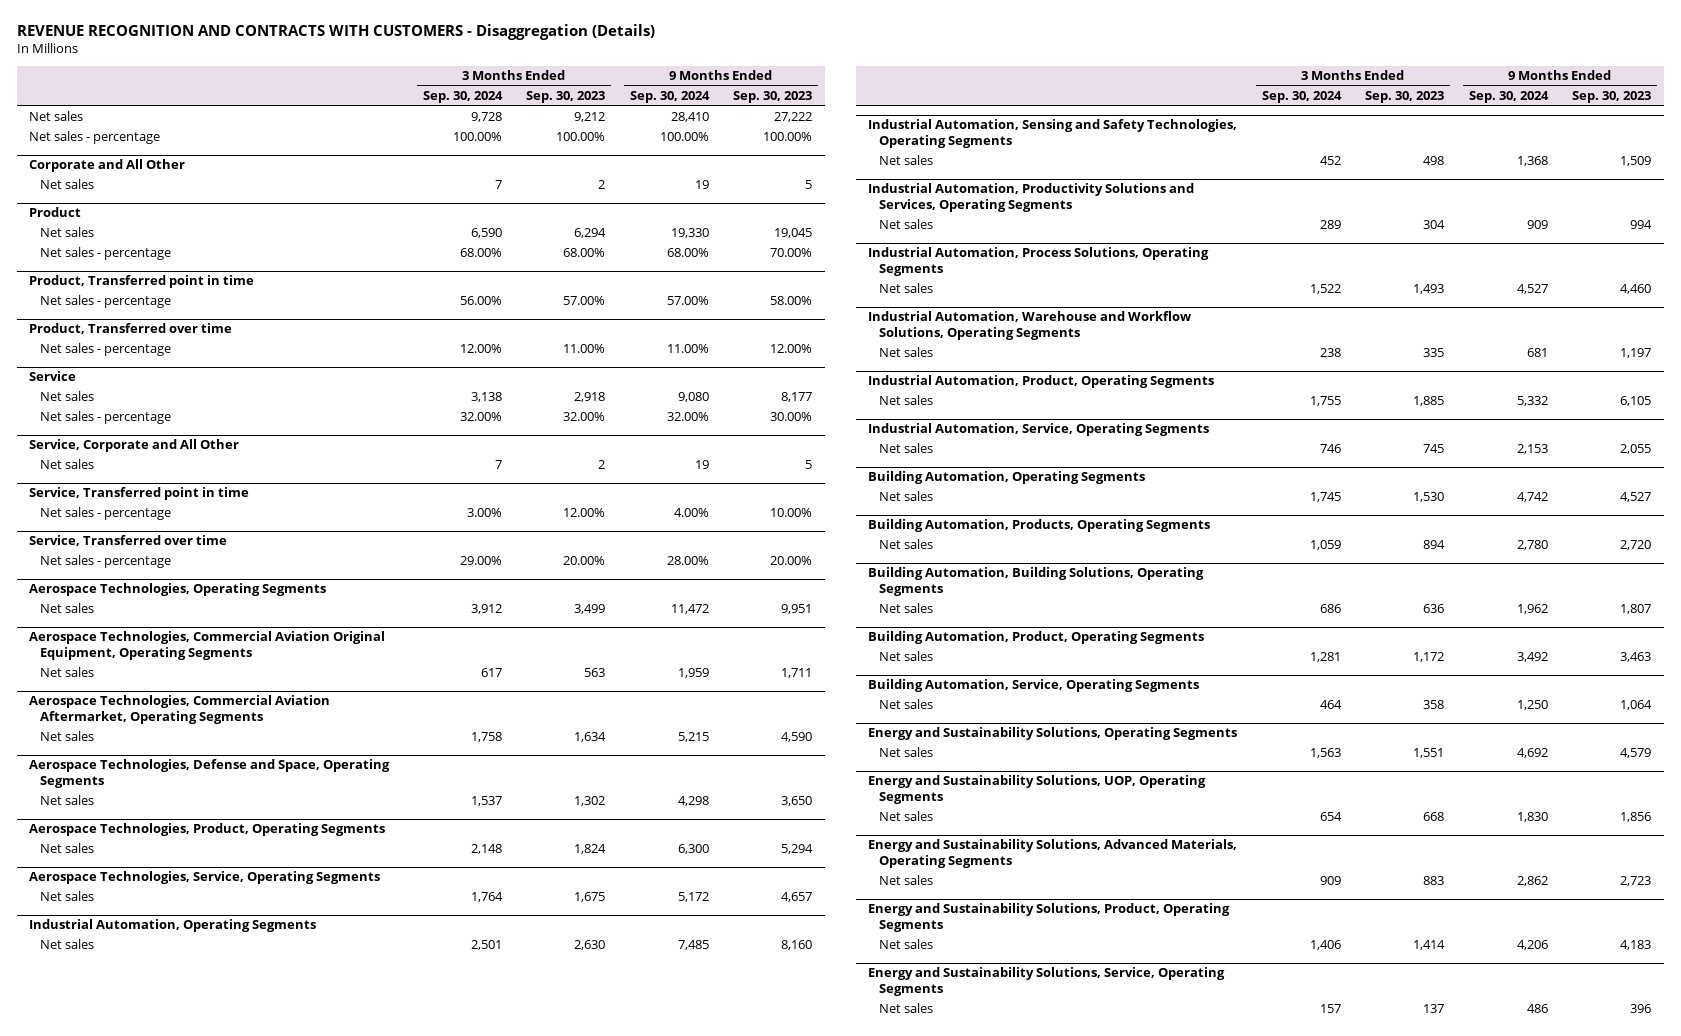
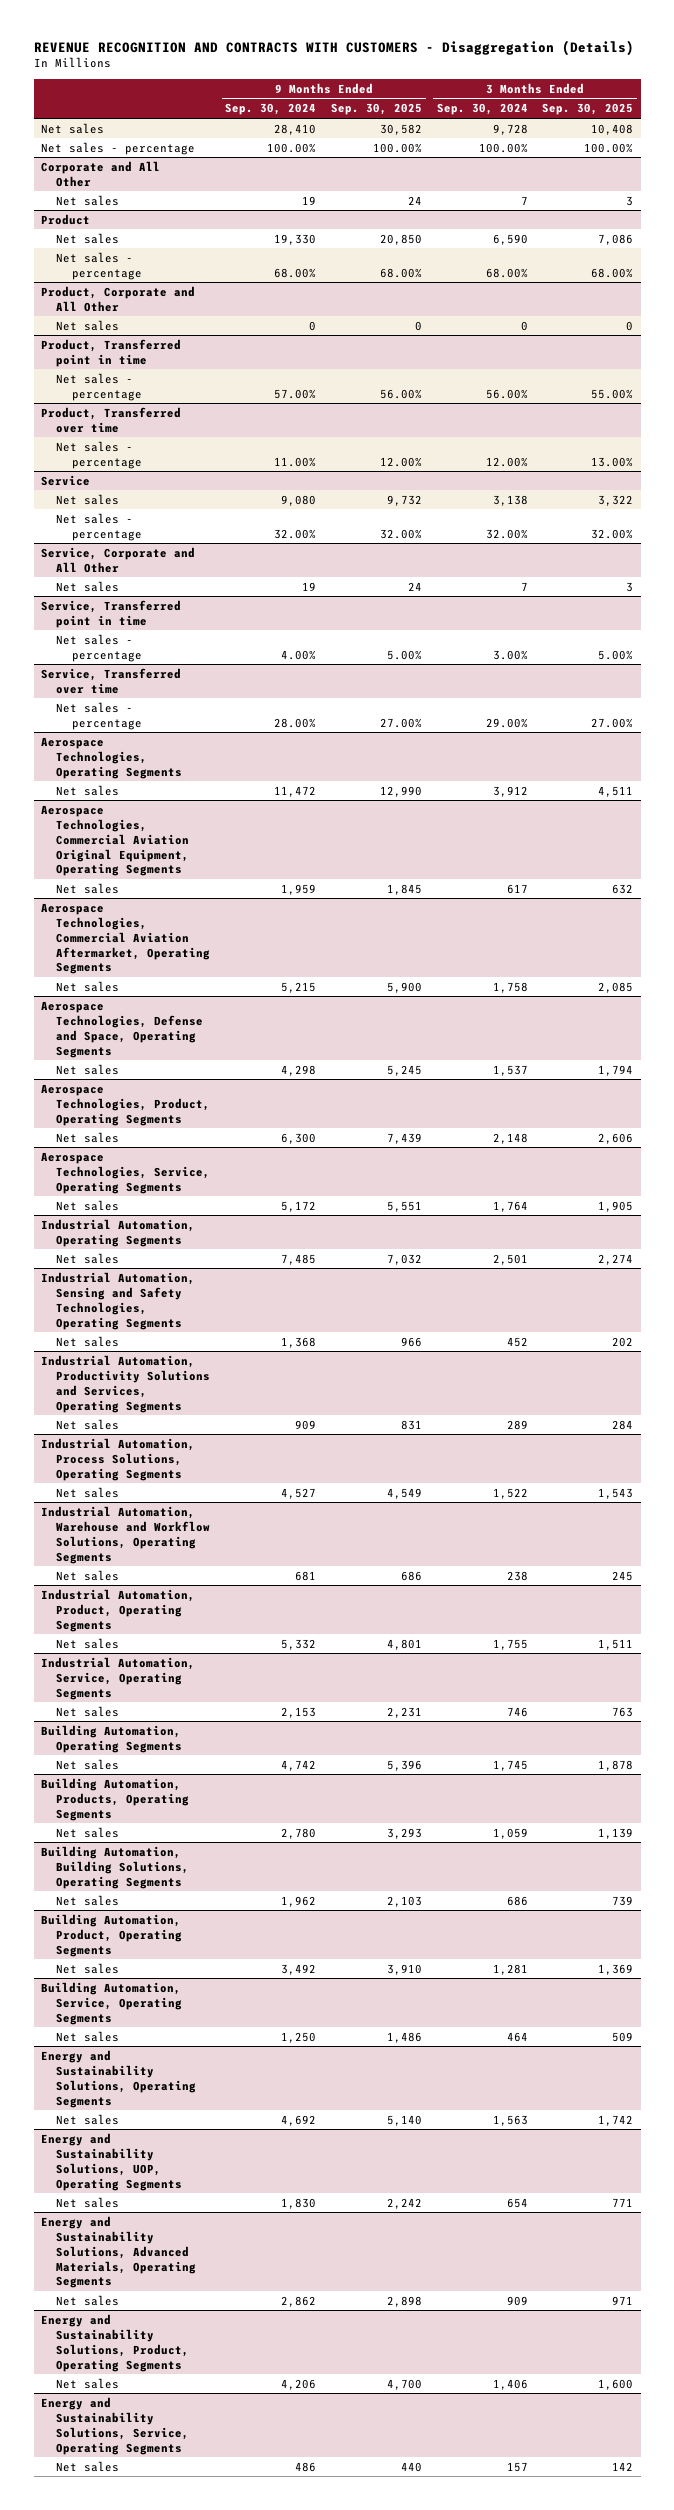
[526,91,606,104] Sep. 30, 2023 -> none
[733,91,813,104] Sep. 30, 2023 -> none
none -> [330,103,422,116] Sep. 30, 2025
none -> [542,103,634,116] Sep. 30, 2025
none -> [41,285,196,312] Product, Corporate and All Other
none -> [56,319,120,331] Net sales

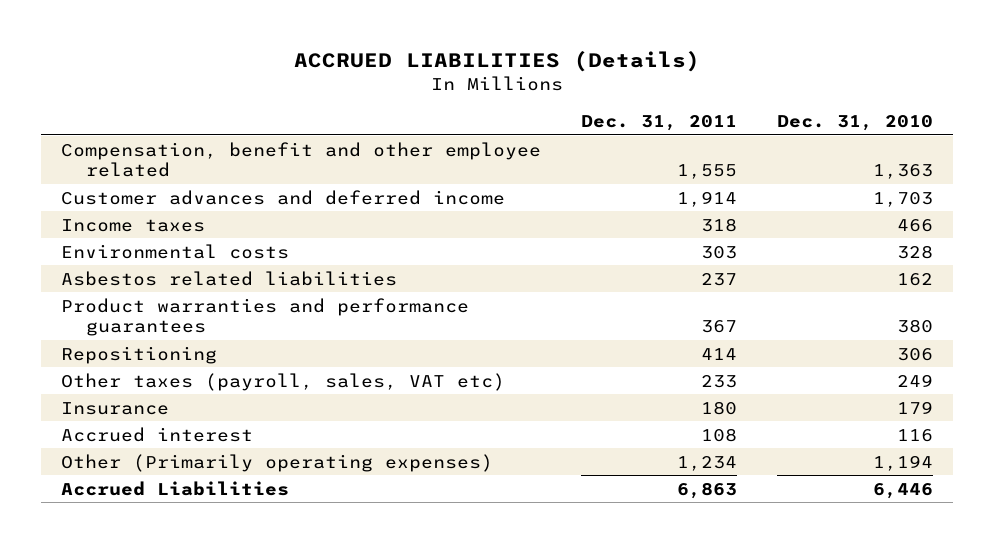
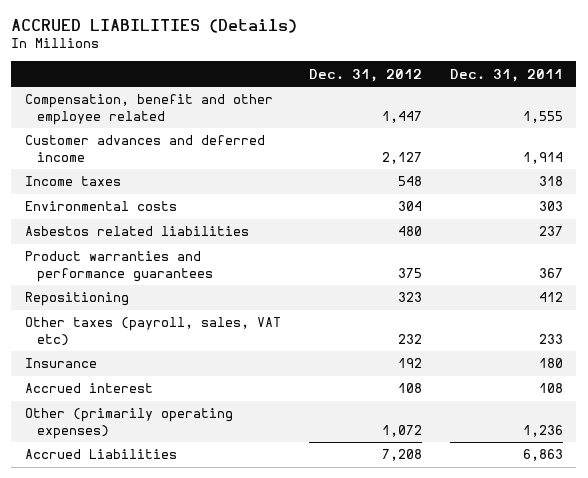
[777,114,934,131] Dec. 31, 2010 -> none
none -> [308,68,422,82] Dec. 31, 2012
[701,347,738,360] 414 -> [538,292,563,303] 412
[61,453,494,472] Other (Primarily operating expenses) -> [24,408,233,439] Other (primarily operating expenses)
[677,455,738,471] 1,234 -> [522,424,563,437] 1,236

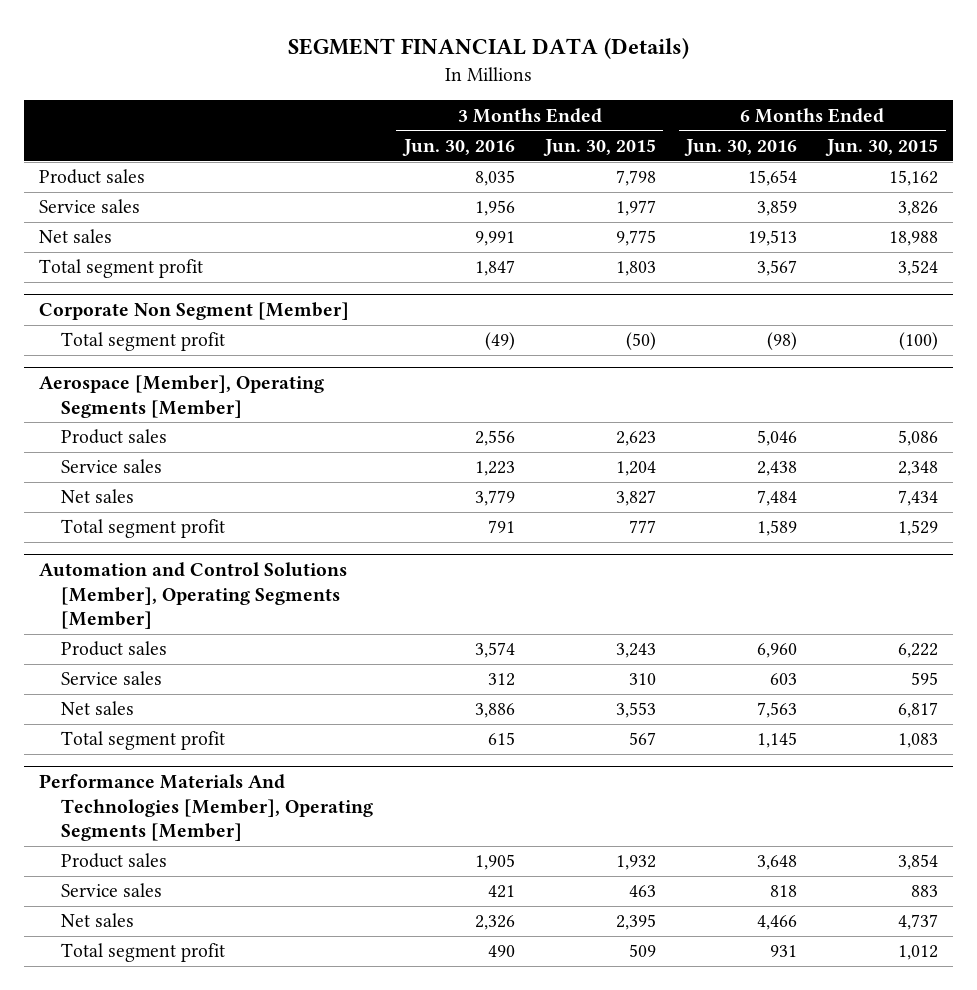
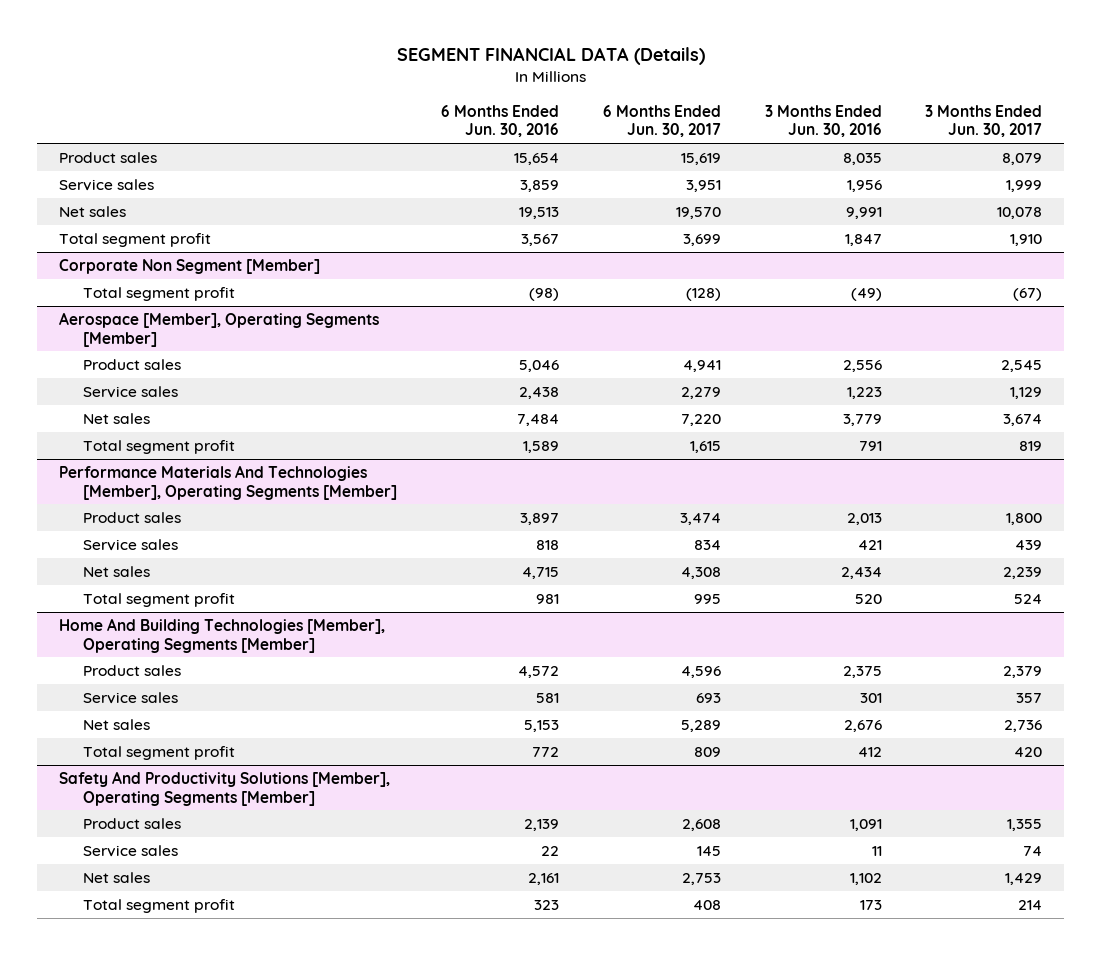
[542,138,656,156] Jun. 30, 2015 -> none
[825,138,939,156] Jun. 30, 2015 -> none
none -> [602,104,721,138] 6 Months Ended Jun. 30, 2017
none -> [925,104,1043,138] 3 Months Ended Jun. 30, 2017
[39,561,348,630] Automation and Control Solutions [Member], Operating Segments [Member] -> none
[61,641,168,657] Product sales -> none
[61,671,163,686] Service sales -> none
[61,701,135,716] Net sales -> none
[61,731,226,751] Total segment profit -> none
[474,854,515,871] 1,905 -> [846,512,882,525] 2,013
[757,855,798,871] 3,648 -> [519,512,559,525] 3,897
[474,915,515,931] 2,326 -> [840,566,882,579] 2,434
[757,915,798,931] 4,466 -> [521,566,559,579] 4,715
[487,945,515,958] 490 -> [854,593,882,604] 520
[770,945,798,958] 931 -> [535,593,559,604] 981
none -> [58,617,385,653] Home And Building Technologies [Member], Operating Segments [Member]
none -> [82,664,181,676] Product sales
none -> [82,691,178,704] Service sales
none -> [82,718,150,730] Net sales
none -> [82,745,235,760] Total segment profit
none -> [58,770,390,806] Safety And Productivity Solutions [Member], Operating Segments [Member]
none -> [82,817,181,829] Product sales
none -> [82,844,178,857] Service sales
none -> [82,871,150,883] Net sales
none -> [82,898,235,913] Total segment profit

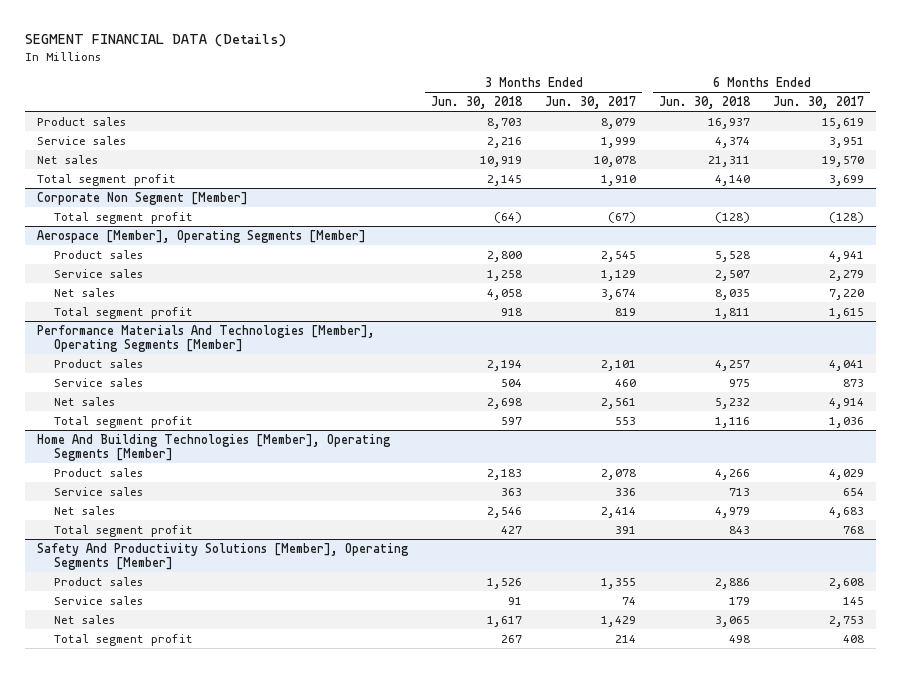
[440,104,559,138] 6 Months Ended Jun. 30, 2016 -> none
[764,104,882,138] 3 Months Ended Jun. 30, 2016 -> none
none -> [430,96,523,110] Jun. 30, 2018
none -> [659,96,752,110] Jun. 30, 2018
[679,512,721,525] 3,474 -> [829,359,865,371] 4,041
[1006,512,1043,525] 1,800 -> [601,359,637,371] 2,101
[693,539,721,550] 834 -> [843,378,865,387] 873
[1015,539,1043,550] 439 -> [615,378,637,387] 460
[680,566,721,579] 4,308 -> [829,397,865,409] 4,914
[1003,566,1043,579] 2,239 -> [601,397,637,409] 2,561
[693,593,721,604] 995 -> [829,416,865,428] 1,036
[1014,593,1043,604] 524 -> [615,416,637,425] 553
[680,665,721,678] 4,596 -> [829,468,865,480] 4,029
[1003,665,1043,678] 2,379 -> [601,468,637,480] 2,078
[695,692,721,703] 693 -> [843,487,865,496] 654
[1016,692,1043,703] 357 -> [615,487,637,496] 336
[680,719,721,732] 5,289 -> [829,506,865,518] 4,683
[1004,719,1043,732] 2,736 -> [601,506,637,518] 2,414
[693,746,721,757] 809 -> [843,525,865,534] 768
[1014,746,1043,757] 420 -> [615,525,637,534] 391

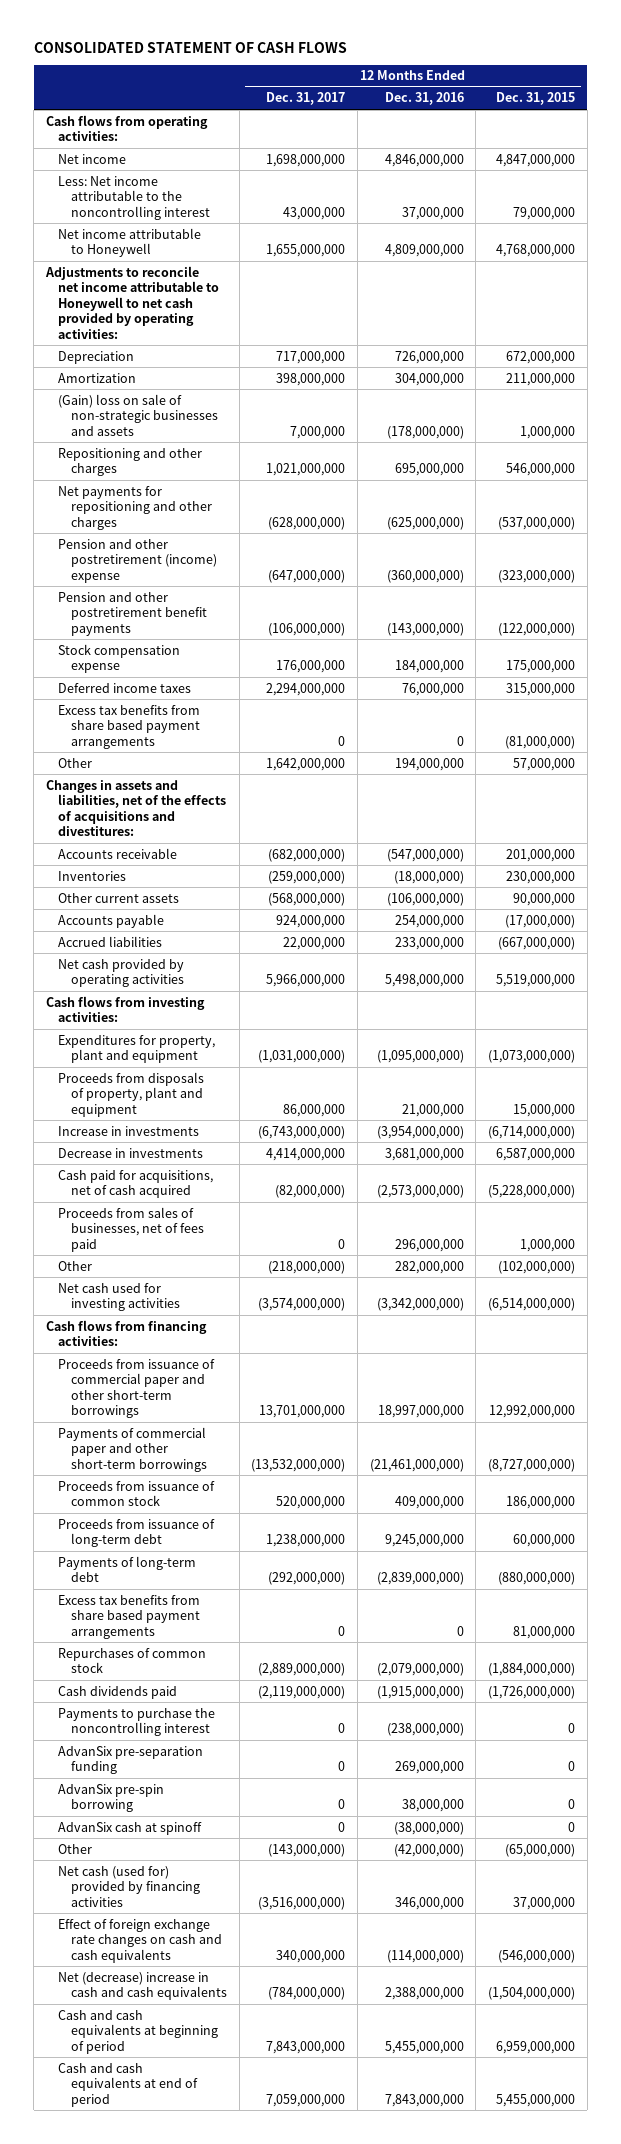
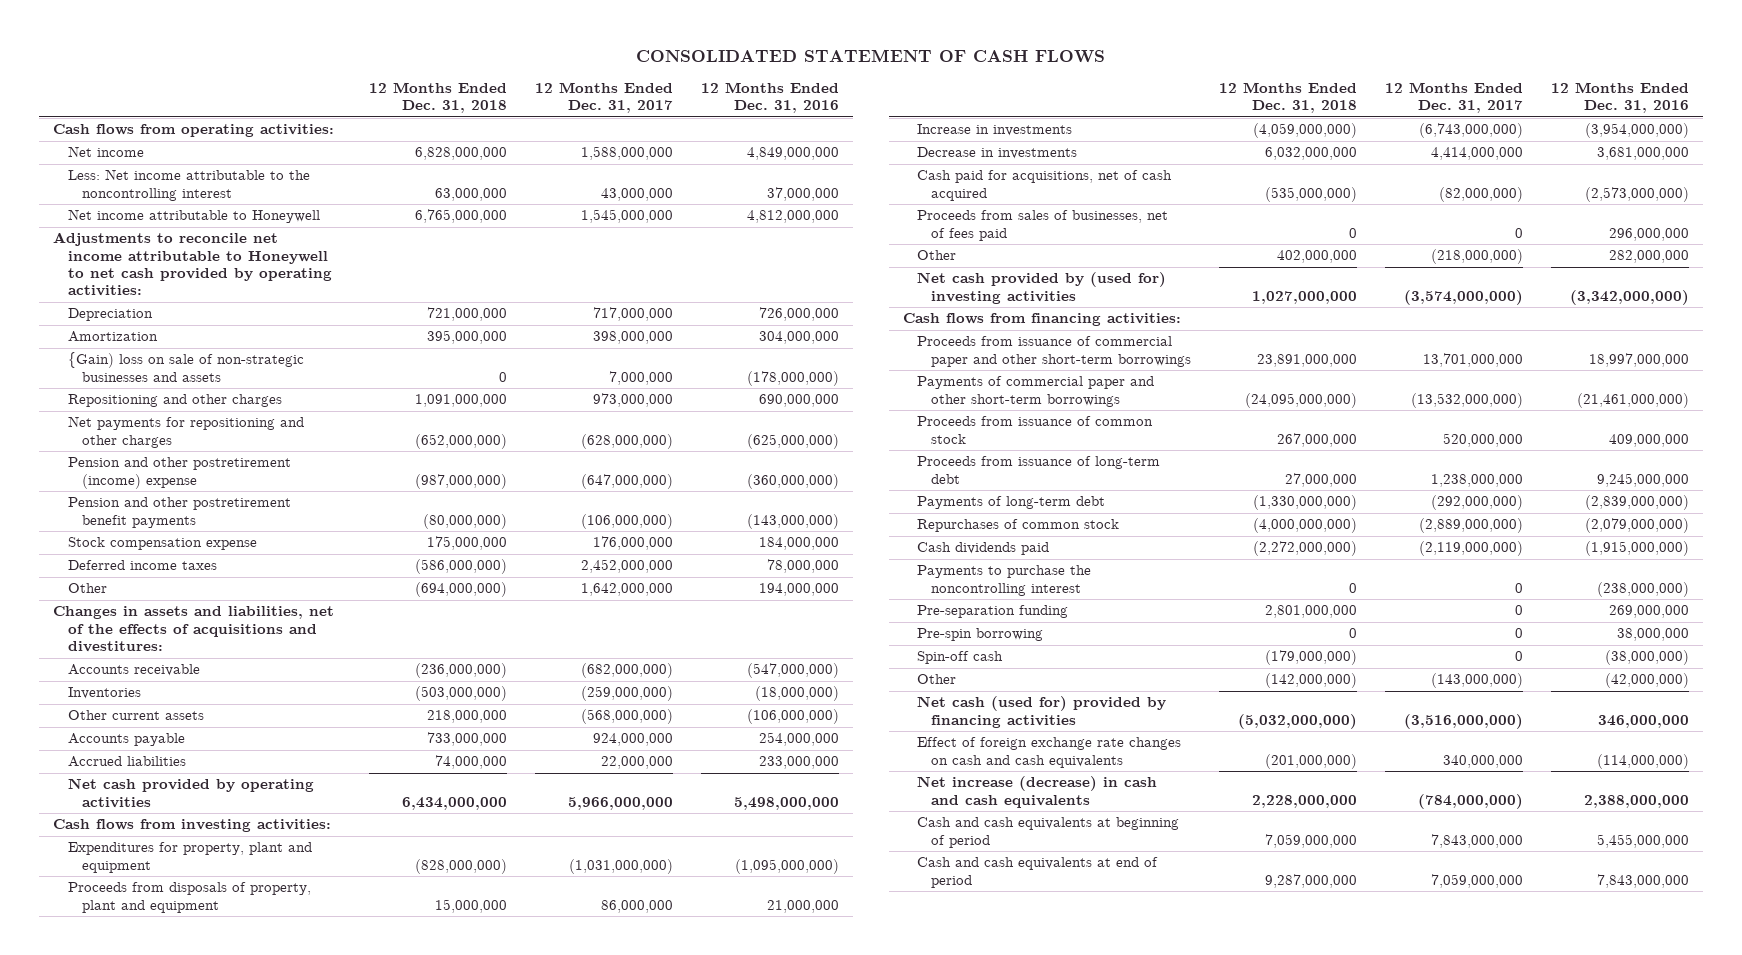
[495,92,575,106] Dec. 31, 2015 -> none
none -> [369,81,508,114] 12 Months Ended Dec. 31, 2018
[266,153,346,167] 1,698,000,000 -> [581,146,674,161] 1,588,000,000
[384,153,464,167] 4,846,000,000 -> [747,147,840,161] 4,849,000,000
[266,244,346,258] 1,655,000,000 -> [581,209,674,224] 1,545,000,000
[384,244,464,258] 4,809,000,000 -> [747,210,840,224] 4,812,000,000
[58,393,218,436] (Gain) loss on sale of non-strategic businesses and assets -> [67,352,304,382] {Gain) loss on sale of non-strategic businesses and assets
[266,463,346,477] 1,021,000,000 -> [593,393,674,408] 973,000,000
[394,463,464,477] 695,000,000 -> [759,394,840,408] 690,000,000
[58,704,201,749] Excess tax benefits from share based payment arrangements -> none
[266,682,346,696] 2,294,000,000 -> [581,559,674,574] 2,452,000,000
[401,682,464,696] 76,000,000 -> [767,559,840,574] 78,000,000
[58,1282,180,1312] Net cash used for investing activities -> [917,272,1167,304] Net cash provided by (used for) investing activities
[58,1594,201,1639] Excess tax benefits from share based payment arrangements -> none
[58,1821,203,1835] AdvanSix cash at spinoff -> none
[58,1745,204,1775] AdvanSix pre-separation funding -> [917,605,1069,619] Pre-separation funding
[58,1783,165,1813] AdvanSix pre-spin borrowing -> [917,628,1044,642] Pre-spin borrowing
none -> [917,651,1004,665] Spin-off cash
[58,1971,227,2001] Net (decrease) increase in cash and cash equivalents -> [917,776,1158,808] Net increase (decrease) in cash and cash equivalents

